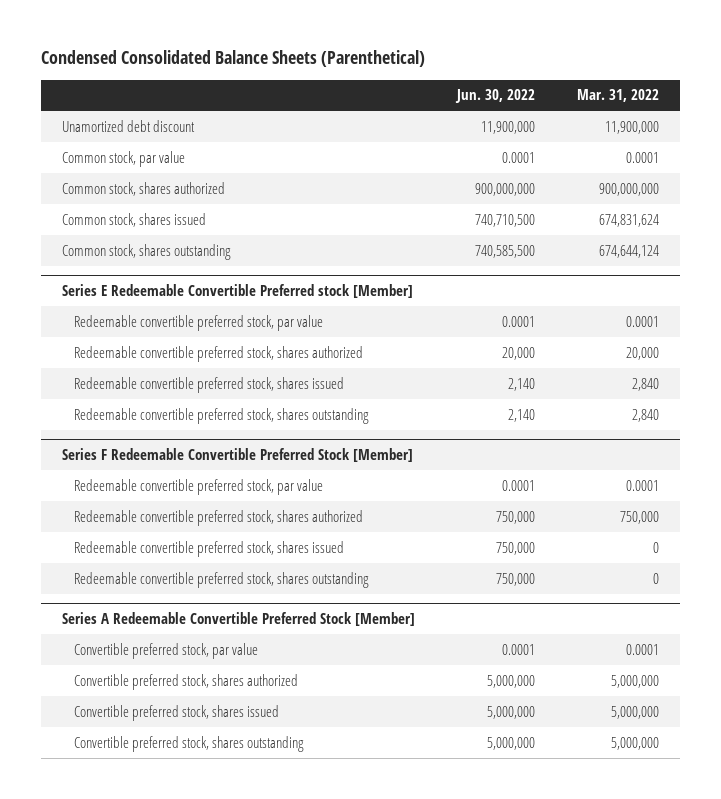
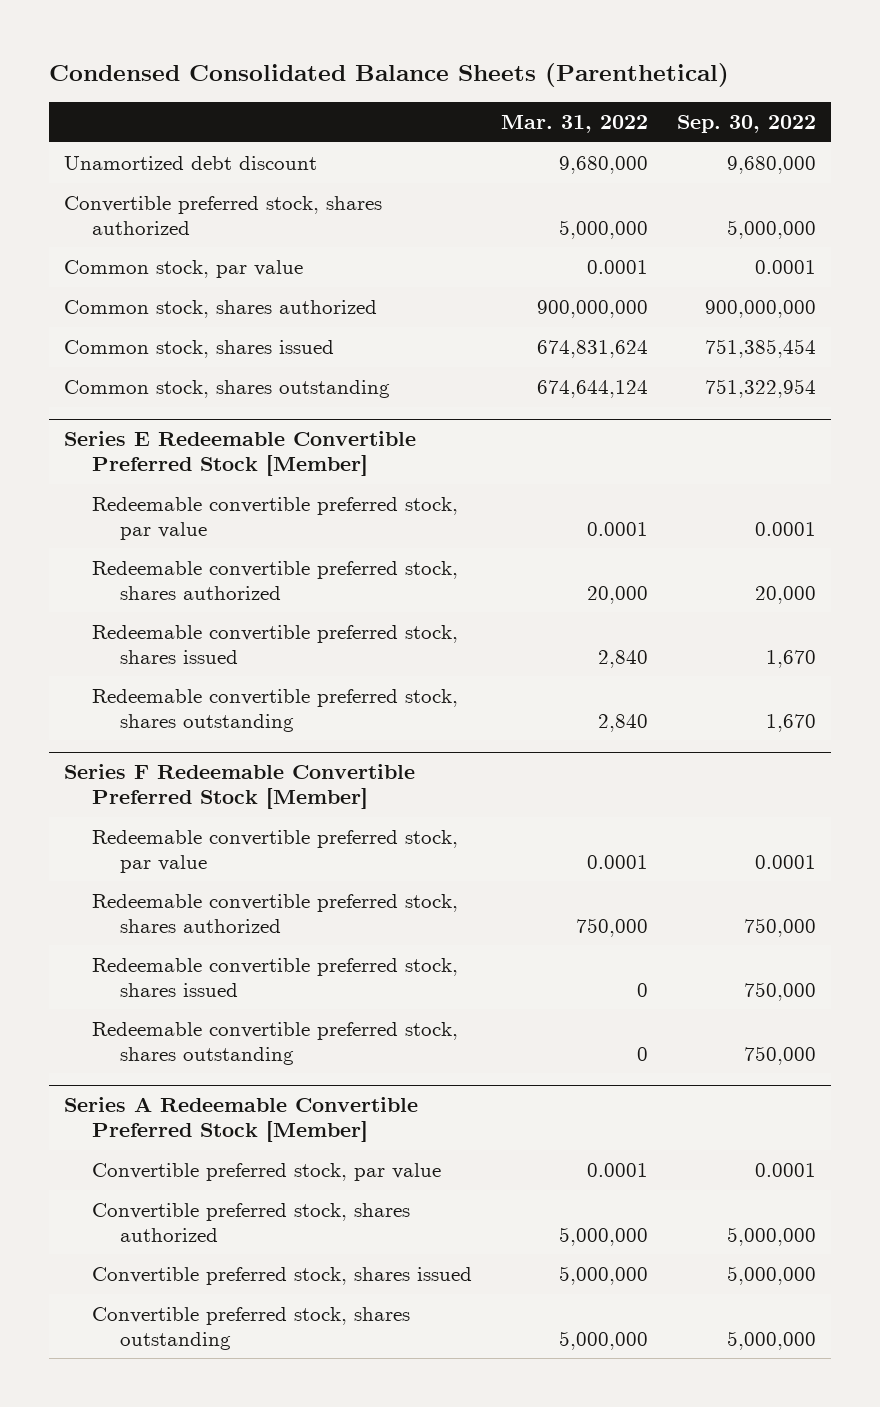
[454,89,535,104] Jun. 30, 2022 -> none
none -> [677,115,817,134] Sep. 30, 2022
[604,120,659,134] 11,900,000 -> [559,156,649,175] 9,680,000
none -> [63,196,382,235] Convertible preferred stock, shares authorized
[61,284,413,299] Series E Redeemable Convertible Preferred stock [Member] -> [63,431,416,476] Series E Redeemable Convertible Preferred Stock [Member]

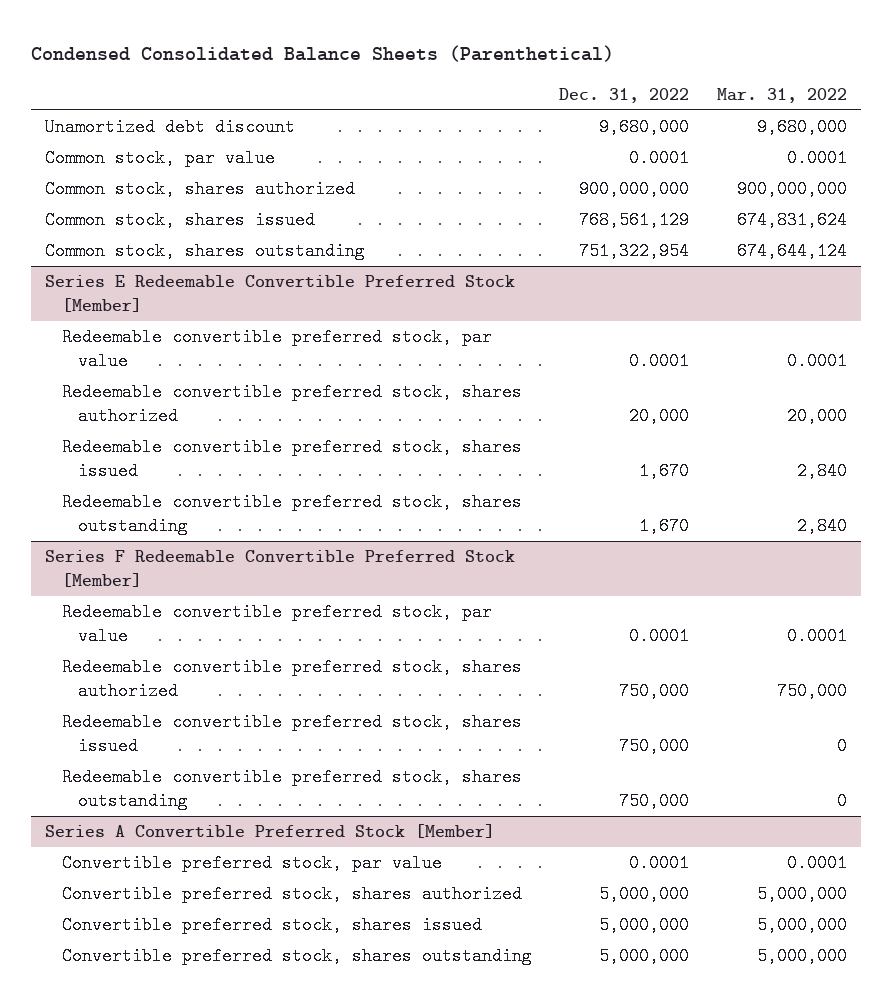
[677,115,817,134] Sep. 30, 2022 -> none
none -> [559,87,690,103] Dec. 31, 2022
[63,196,382,235] Convertible preferred stock, shares authorized -> none
[63,1097,418,1142] Series A Redeemable Convertible Preferred Stock [Member] -> [45,824,496,839] Series A Convertible Preferred Stock [Member]

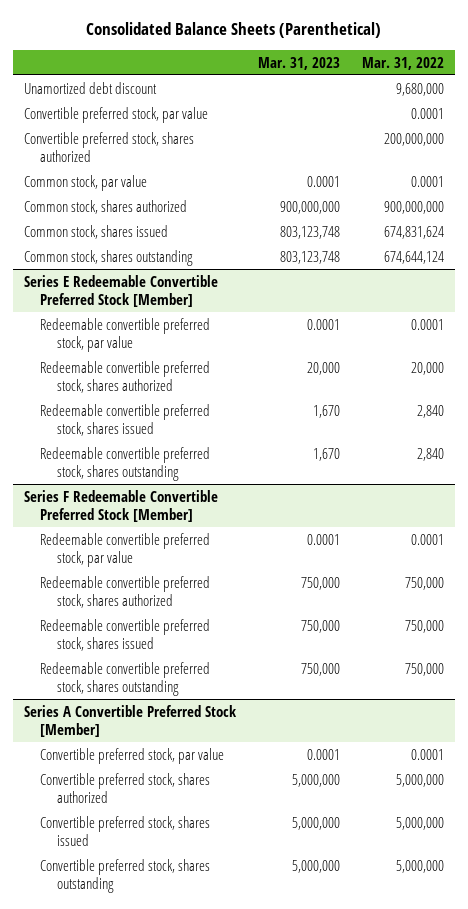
[31,44,615,62] Condensed Consolidated Balance Sheets (Parenthetical) -> [85,22,381,39] Consolidated Balance Sheets (Parenthetical)
[559,87,690,103] Dec. 31, 2022 -> none
none -> [257,56,340,70] Mar. 31, 2023
none -> [23,106,208,123] Convertible preferred stock, par value
none -> [23,131,194,162] Convertible preferred stock, shares authorized
[837,736,848,755] 0 -> [405,619,445,633] 750,000
[837,791,848,810] 0 -> [405,662,445,676] 750,000

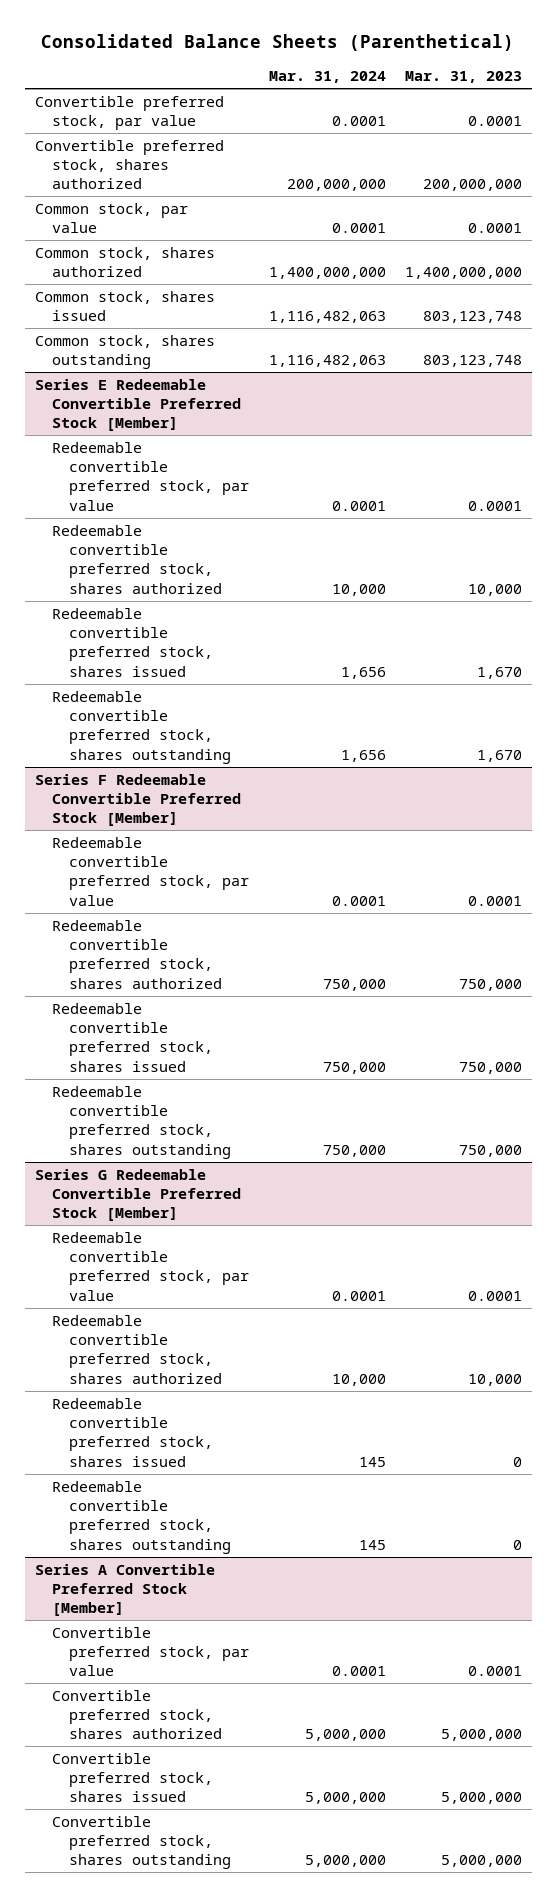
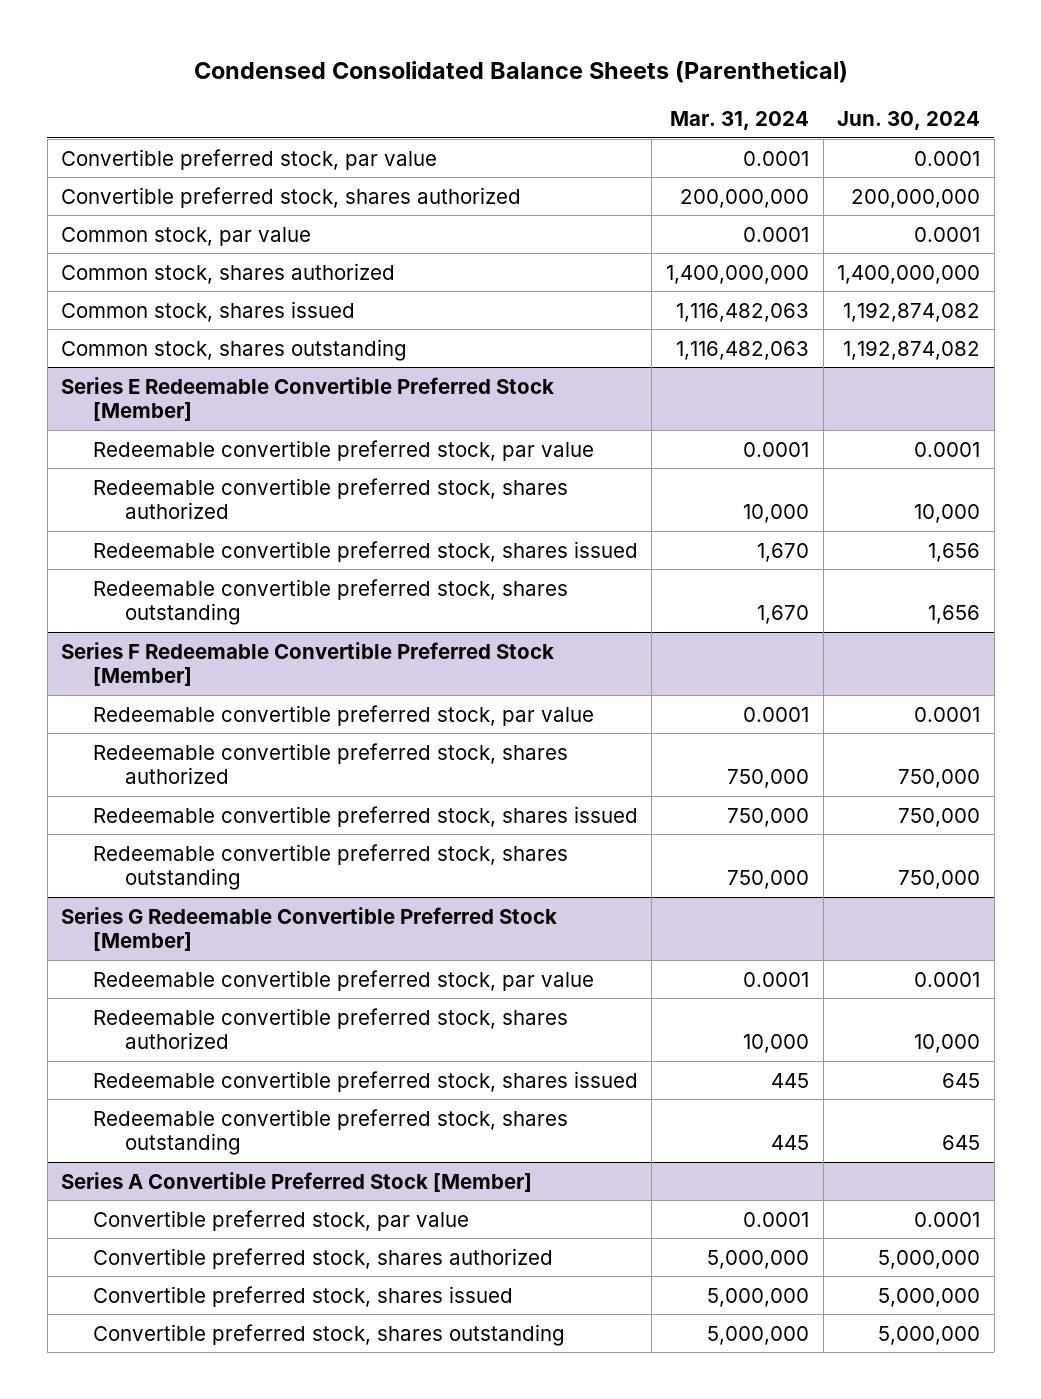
[41,34,515,52] Consolidated Balance Sheets (Parenthetical) -> [193,60,848,83] Condensed Consolidated Balance Sheets (Parenthetical)
[405,71,523,84] Mar. 31, 2023 -> none
none -> [837,110,981,130] Jun. 30, 2024
[340,666,386,679] 1,656 -> [756,542,809,562] 1,670
[340,749,386,762] 1,656 -> [756,605,809,625] 1,670
[358,1456,386,1467] 145 -> [770,1072,809,1088] 445
[358,1539,386,1550] 145 -> [770,1135,809,1151] 445

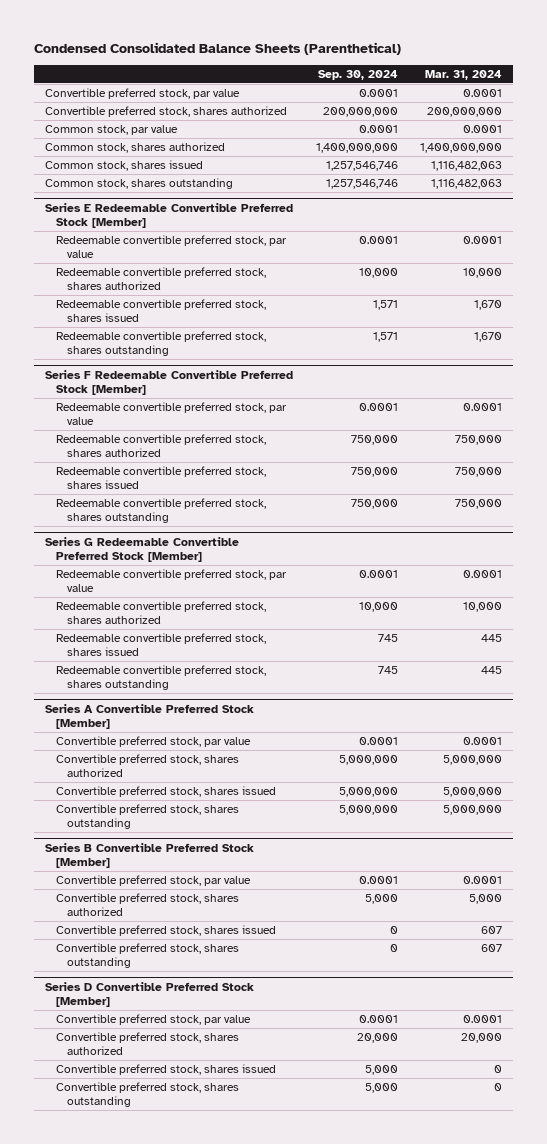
[837,110,981,130] Jun. 30, 2024 -> none
none -> [317,70,398,81] Sep. 30, 2024
none -> [45,842,255,868] Series B Convertible Preferred Stock [Member]
none -> [56,874,252,886] Convertible preferred stock, par value
none -> [56,892,240,916] Convertible preferred stock, shares authorized
none -> [56,924,277,936] Convertible preferred stock, shares issued
none -> [56,942,240,968] Convertible preferred stock, shares outstanding
none -> [45,981,255,1007] Series D Convertible Preferred Stock [Member]
none -> [56,1013,252,1025] Convertible preferred stock, par value
none -> [56,1031,240,1055] Convertible preferred stock, shares authorized
none -> [56,1063,277,1075] Convertible preferred stock, shares issued
none -> [56,1081,240,1107] Convertible preferred stock, shares outstanding

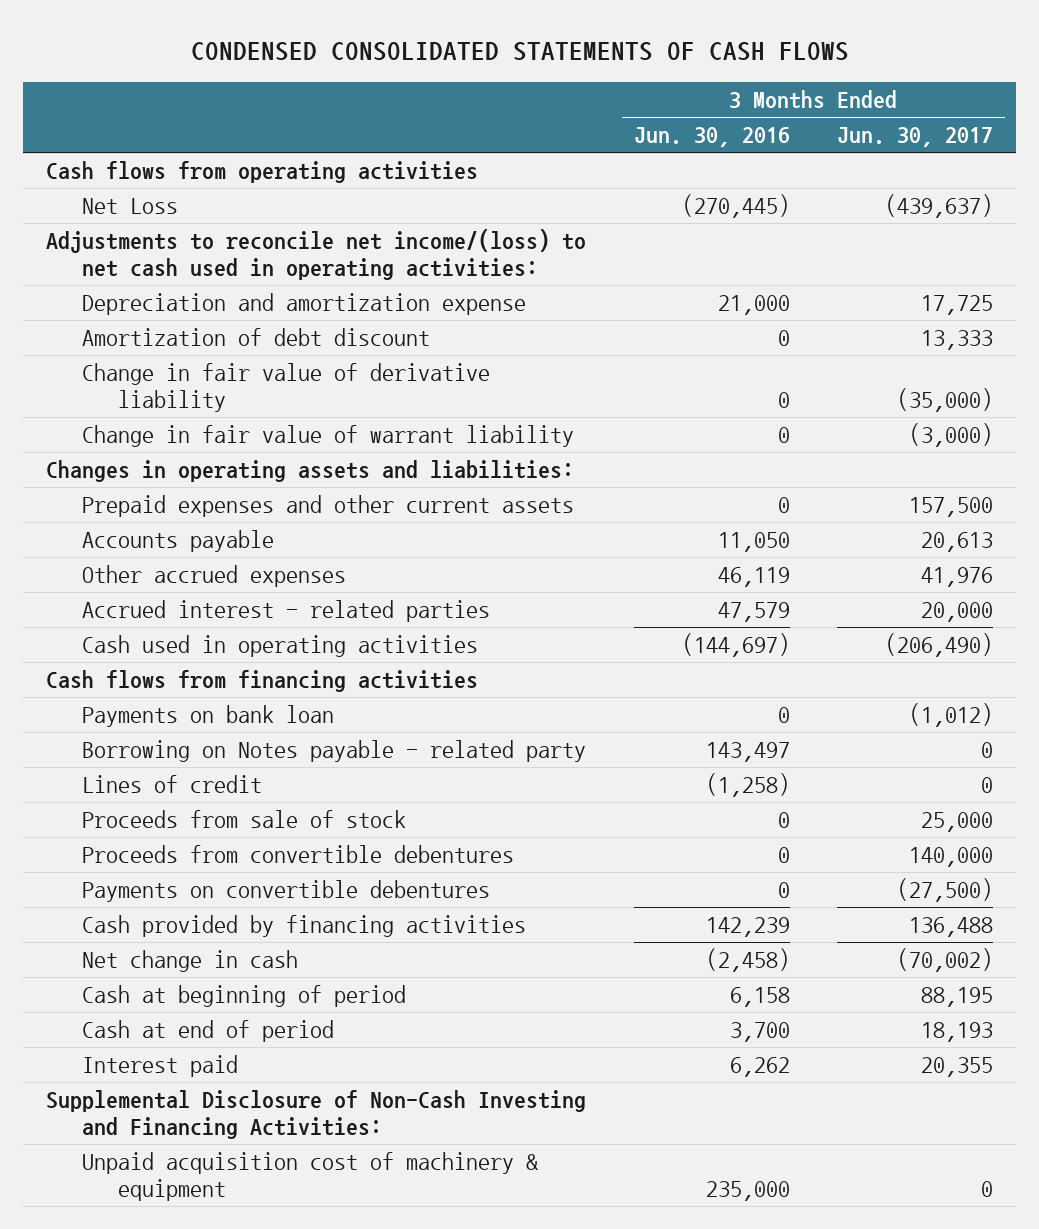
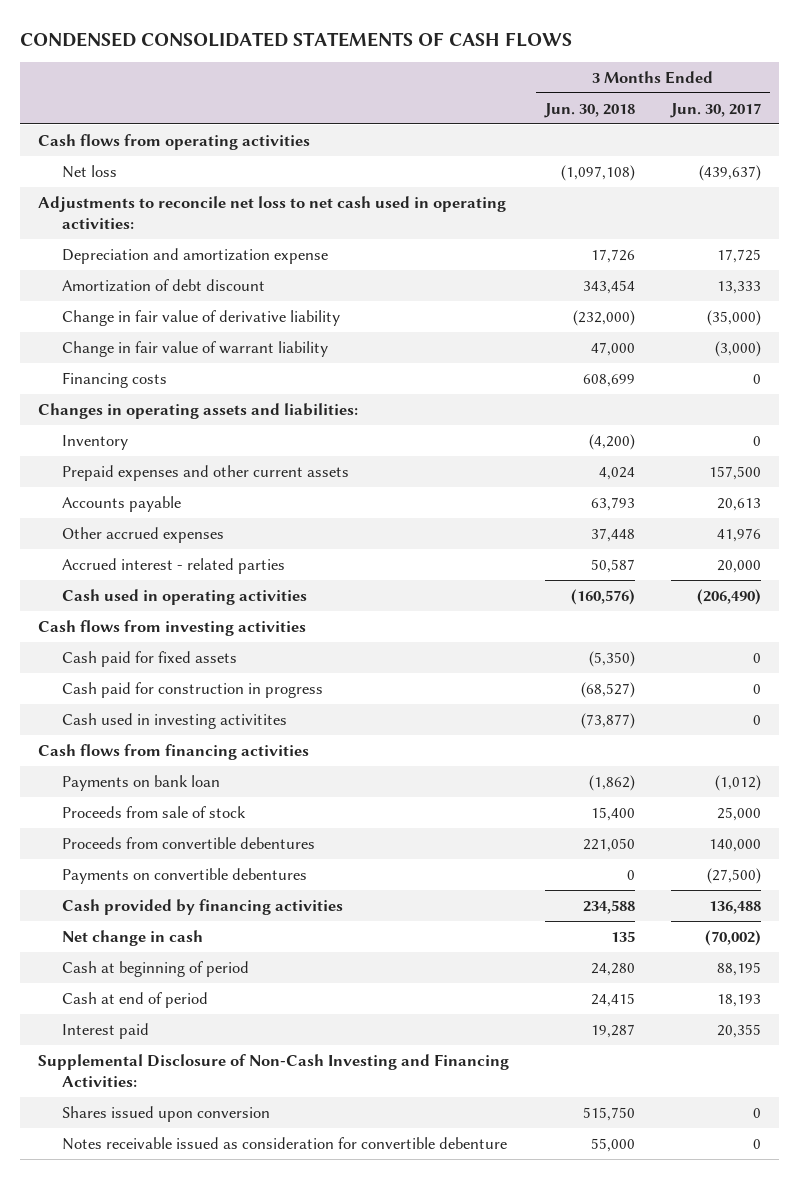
[633,127,790,148] Jun. 30, 2016 -> none
none -> [543,102,635,118] Jun. 30, 2018
[82,197,179,214] Net Loss -> [61,164,117,178] Net loss
[46,228,587,281] Adjustments to reconcile net income/(loss) to net cash used in operating activities: -> [37,195,506,229] Adjustments to reconcile net loss to net cash used in operating activities:
none -> [61,371,167,388] Financing costs
none -> [61,434,128,450] Inventory
none -> [37,619,306,636] Cash flows from investing activities
none -> [61,650,237,667] Cash paid for fixed assets
none -> [61,681,323,698] Cash paid for construction in progress
none -> [61,712,287,729] Cash used in investing activitites
[82,739,587,762] Borrowing on Notes payable - related party -> none
[82,774,263,793] Lines of credit -> none
[82,1151,539,1202] Unpaid acquisition cost of machinery & equipment -> none
none -> [61,1105,270,1122] Shares issued upon conversion
none -> [61,1136,507,1150] Notes receivable issued as consideration for convertible debenture

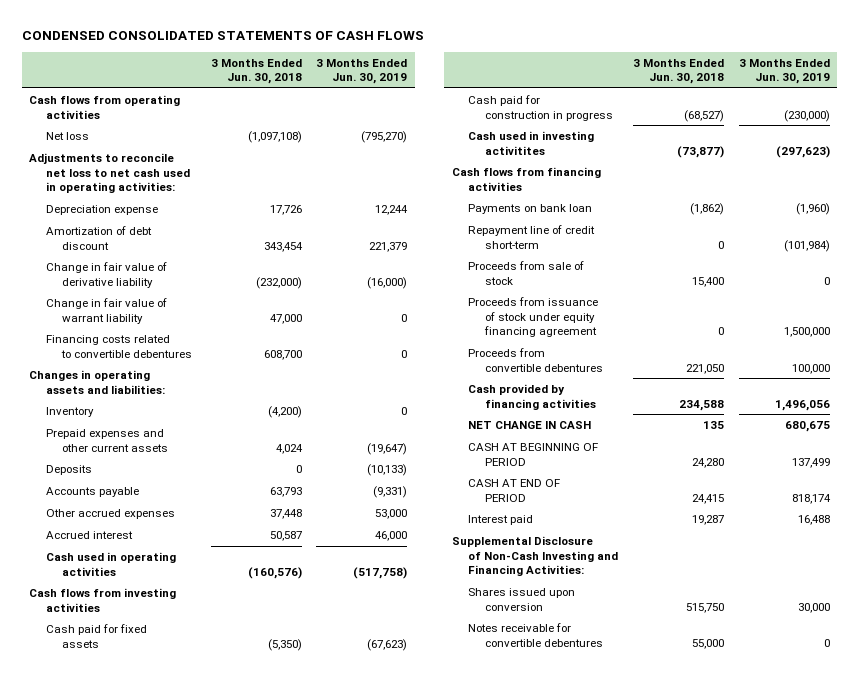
[669,102,761,118] Jun. 30, 2017 -> none
none -> [316,58,408,85] 3 Months Ended Jun. 30, 2019
[61,247,328,264] Depreciation and amortization expense -> [45,205,158,216] Depreciation expense
[61,371,167,388] Financing costs -> none
none -> [45,335,193,358] Financing costs related to convertible debentures
none -> [45,465,92,476] Deposits
[61,557,285,574] Accrued interest - related parties -> [45,531,133,540] Accrued interest
none -> [468,225,596,249] Repayment line of credit short-term
none -> [468,297,599,338] Proceeds from issuance of stock under equity financing agreement
[61,867,307,884] Payments on convertible debentures -> none
[61,929,203,946] Net change in cash -> [468,421,592,430] NET CHANGE IN CASH
[61,960,249,977] Cash at beginning of period -> [468,443,599,466] CASH AT BEGINNING OF PERIOD
[61,991,208,1008] Cash at end of period -> [468,479,561,502] CASH AT END OF PERIOD
[61,1136,507,1150] Notes receivable issued as consideration for convertible debenture -> [468,623,603,647] Notes receivable for convertible debentures

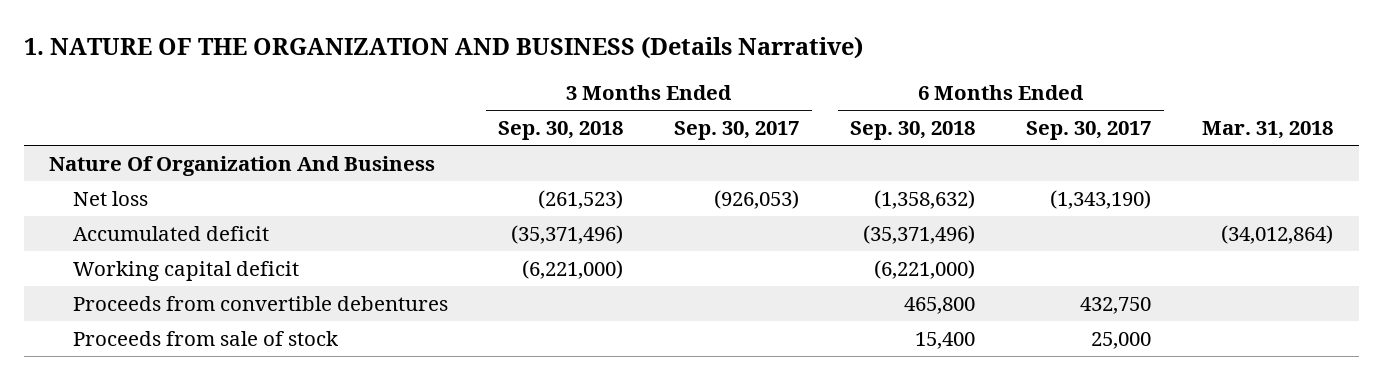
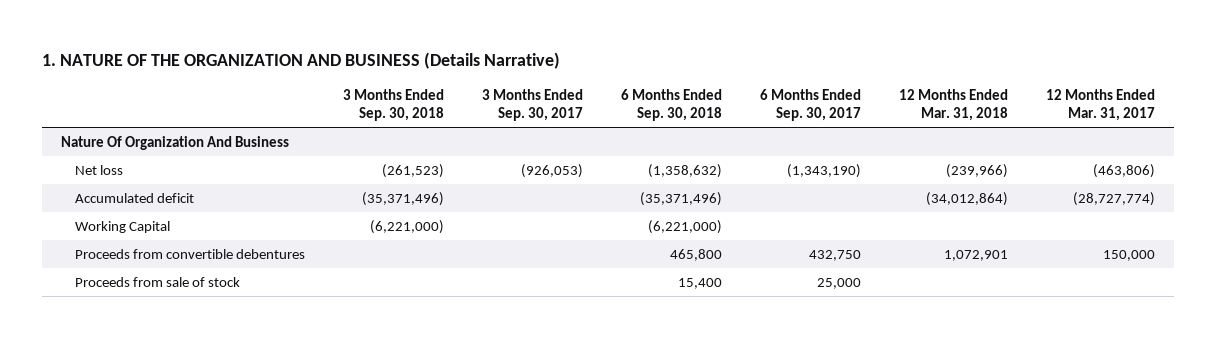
[1202,121,1334,140] Mar. 31, 2018 -> none
none -> [899,88,1009,122] 12 Months Ended Mar. 31, 2018
none -> [1046,88,1156,122] 12 Months Ended Mar. 31, 2017
[72,260,299,281] Working capital deficit -> [74,220,170,233] Working Capital

